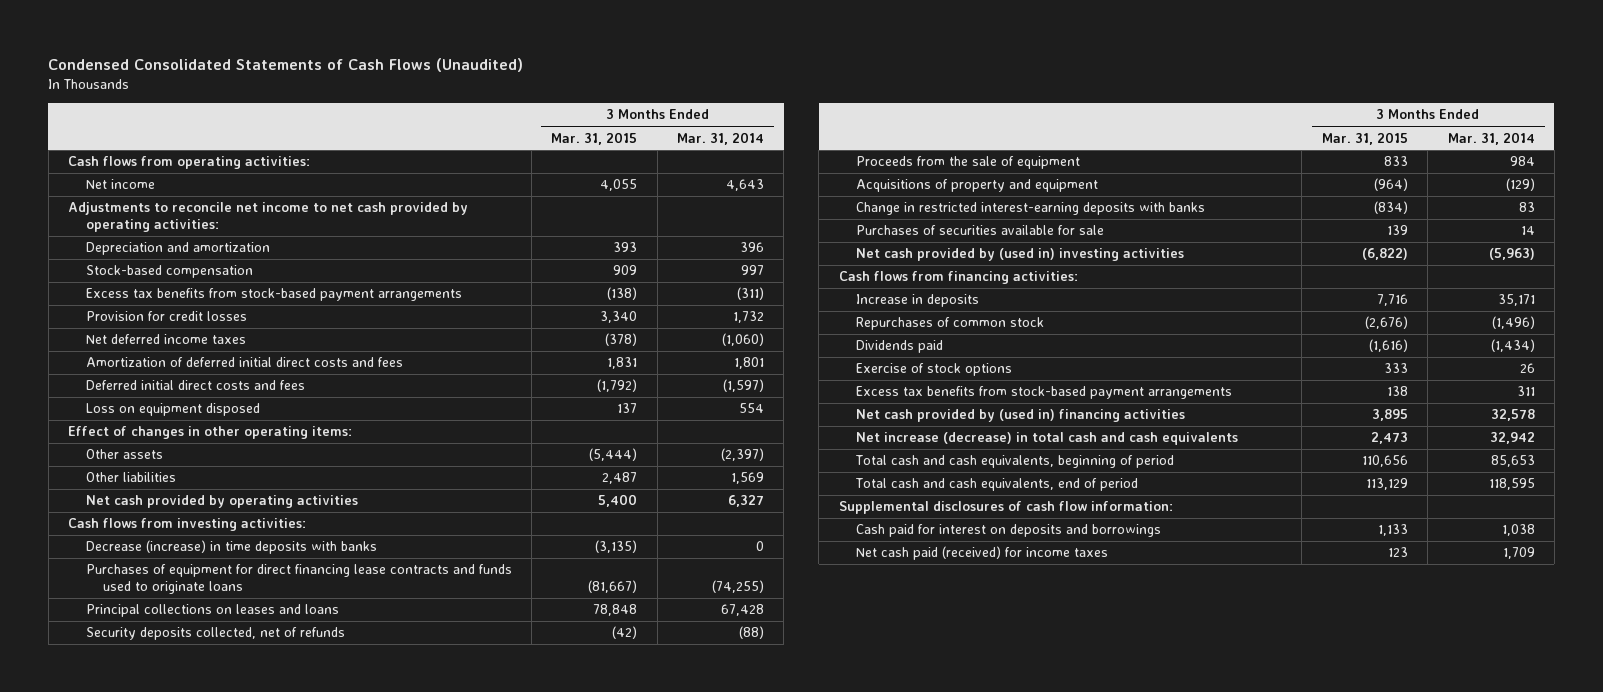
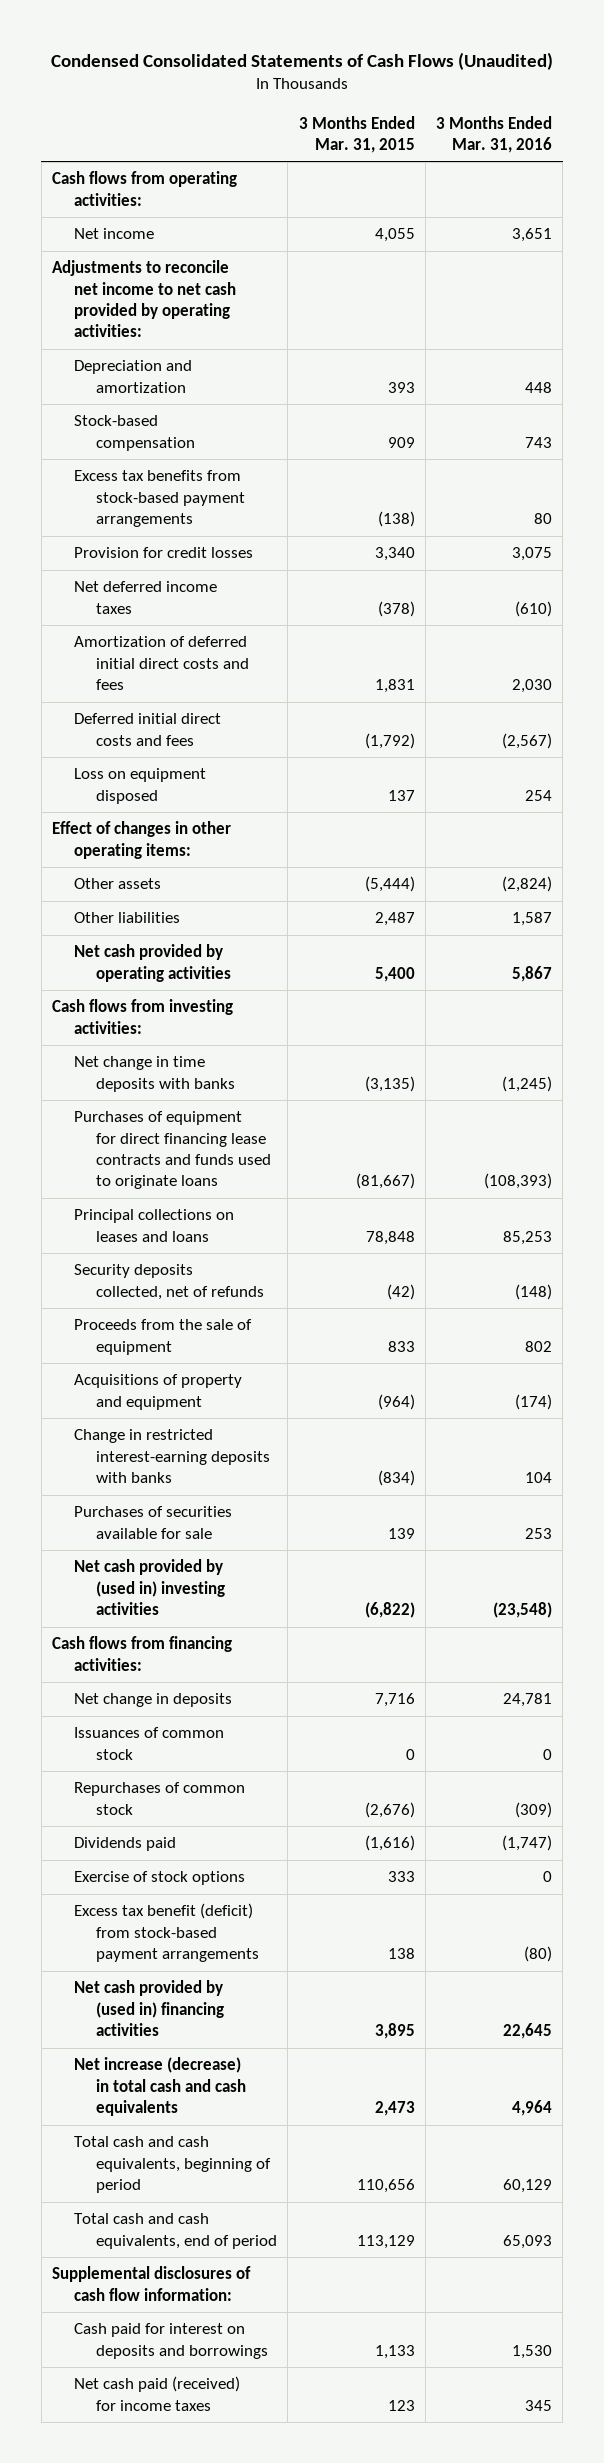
[677,131,765,145] Mar. 31, 2014 -> none
none -> [436,115,553,153] 3 Months Ended Mar. 31, 2016
[85,540,377,555] Decrease (increase) in time deposits with banks -> [73,1056,236,1092] Net change in time deposits with banks
[856,294,980,308] Increase in deposits -> [73,1693,232,1708] Net change in deposits
none -> [73,1727,224,1760] Issuances of common stock
[856,386,1233,400] Excess tax benefits from stock-based payment arrangements -> [73,1903,260,1963] Excess tax benefit (deficit) from stock-based payment arrangements

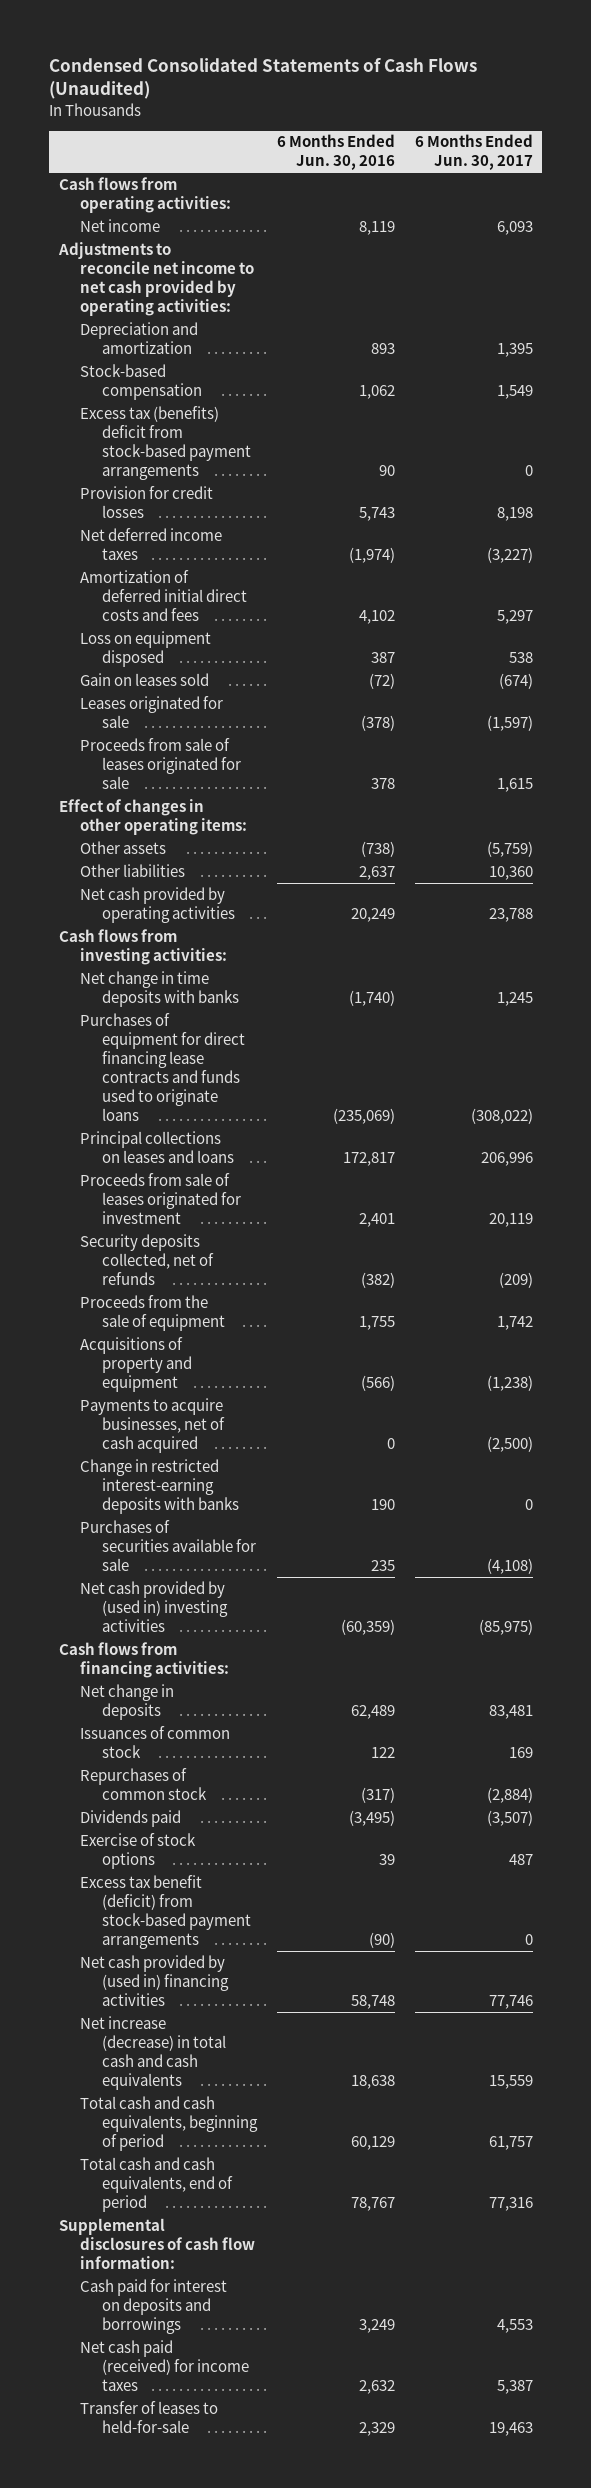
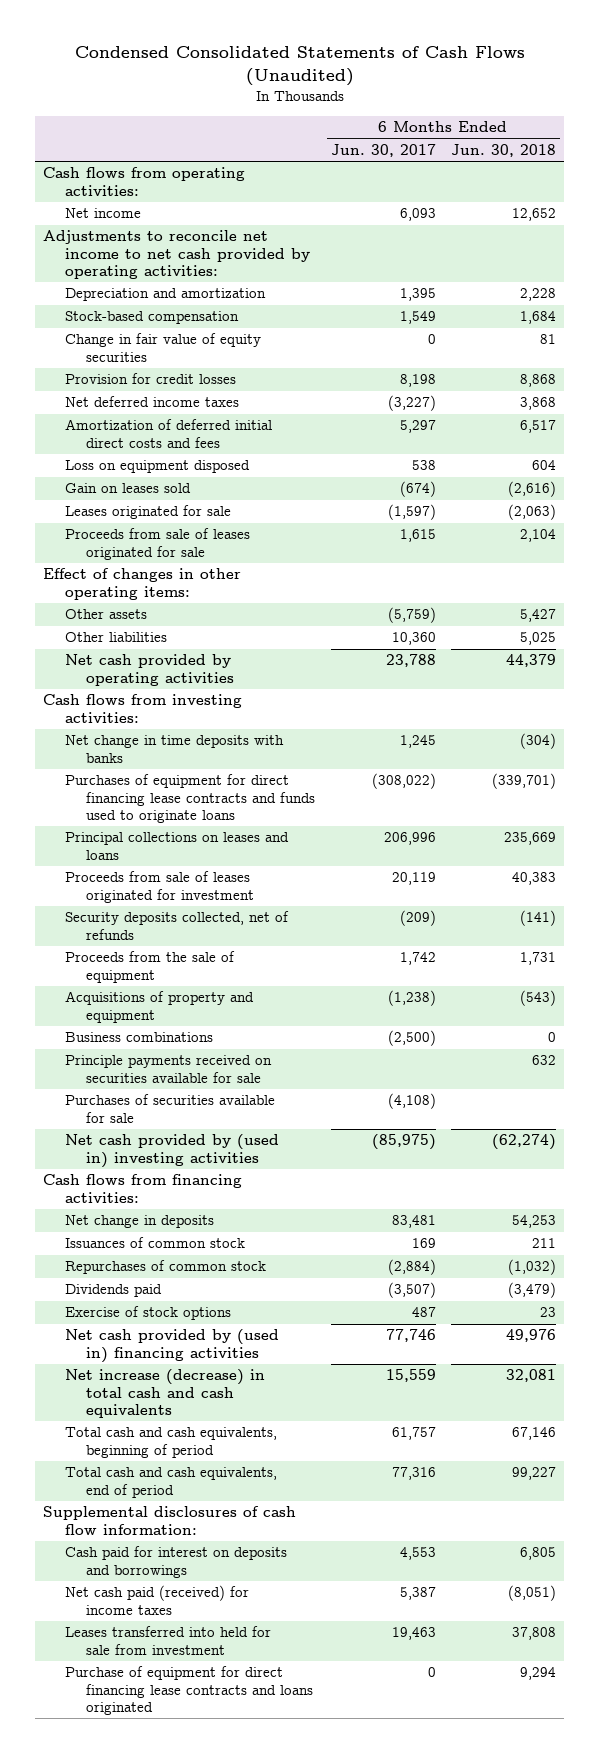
[276,134,395,171] 6 Months Ended Jun. 30, 2016 -> none
none -> [451,144,557,158] Jun. 30, 2018
[80,405,251,480] Excess tax (benefits) deficit from stock-based payment arrangements -> none
none -> [64,333,261,362] Change in fair value of equity securities
[80,1458,239,1514] Change in restricted interest-earning deposits with banks -> none
[80,1397,225,1453] Payments to acquire businesses, net of cash acquired -> [64,1032,213,1043] Business combinations
none -> [64,1055,272,1083] Principle payments received on securities available for sale
[80,1874,251,1949] Excess tax benefit (deficit) from stock-based payment arrangements -> none
[80,2400,219,2433] Transfer of leases to held-for-sale -> [64,1626,271,1655] Leases transferred into held for sale from investment
none -> [64,1666,314,1715] Purchase of equipment for direct financing lease contracts and loans originated

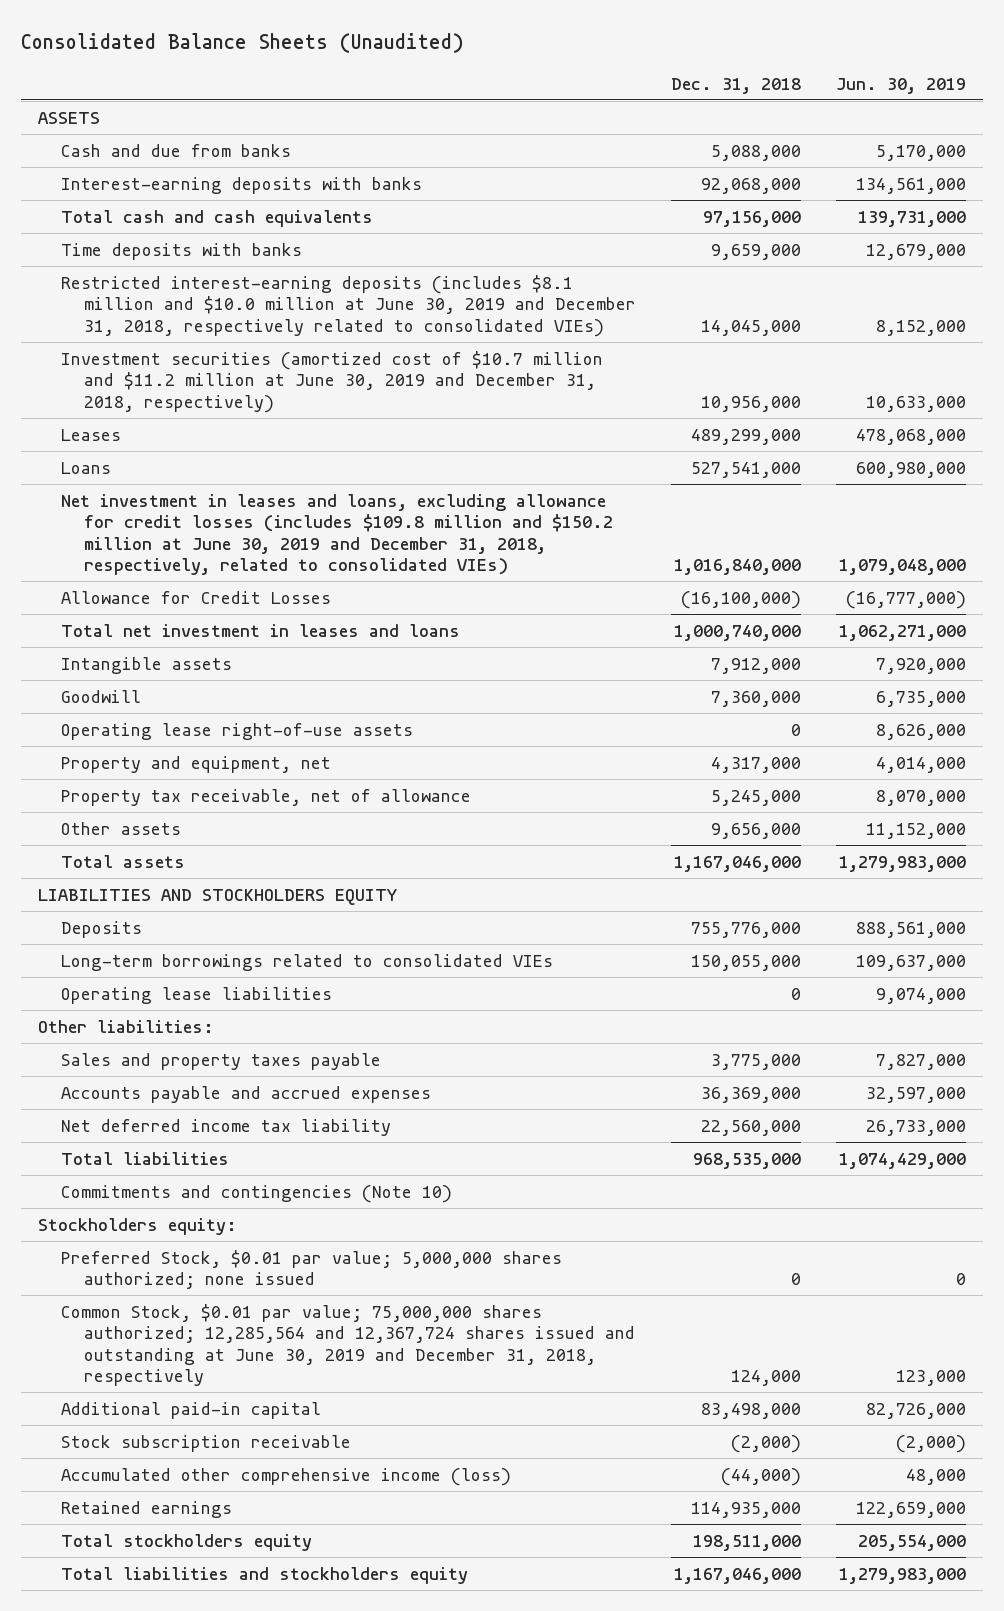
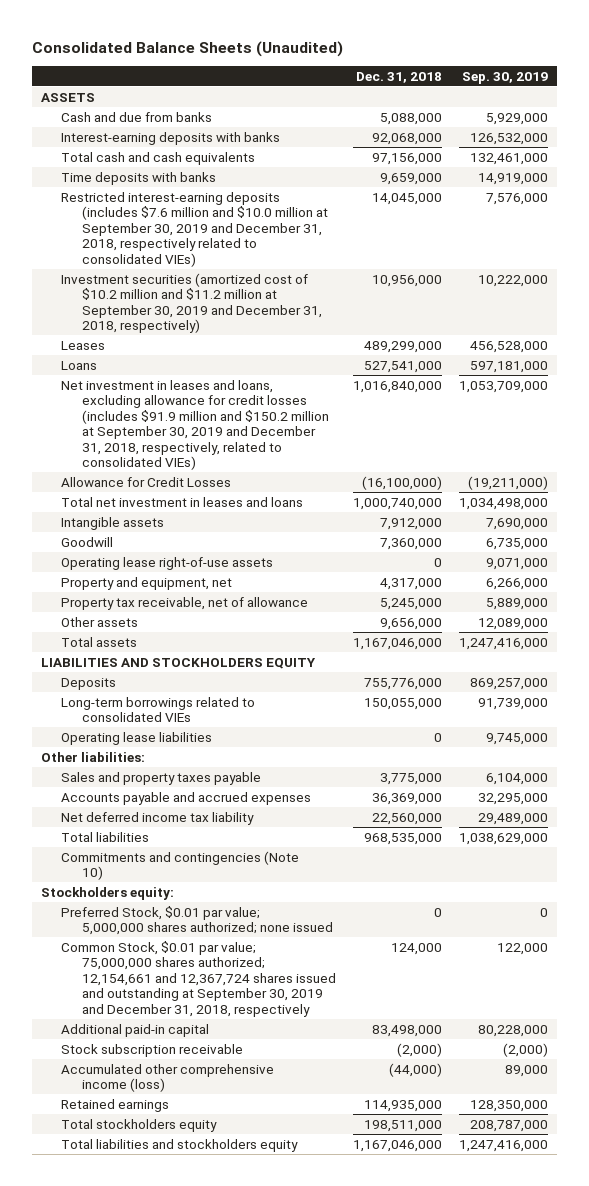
[835,77,966,94] Jun. 30, 2019 -> none
none -> [462,71,549,84] Sep. 30, 2019
[61,274,637,337] Restricted interest-earning deposits (includes $8.1 million and $10.0 million at June 30, 2019 and December 31, 2018, respectively related to consolidated VIEs) -> [61,191,328,267] Restricted interest-earning deposits (includes $7.6 million and $10.0 million at September 30, 2019 and December 31, 2018, respectively related to consolidated VIEs)
[61,350,604,413] Investment securities (amortized cost of $10.7 million and $11.2 million at June 30, 2019 and December 31, 2018, respectively) -> [61,272,322,334] Investment securities (amortized cost of $10.2 million and $11.2 million at September 30, 2019 and December 31, 2018, respectively)
[61,493,614,575] Net investment in leases and loans, excluding allowance for credit losses (includes $109.8 million and $150.2 million at June 30, 2019 and December 31, 2018, respectively, related to consolidated VIEs) -> [61,379,329,471] Net investment in leases and loans, excluding allowance for credit losses (includes $91.9 million and $150.2 million at September 30, 2019 and December 31, 2018, respectively, related to consolidated VIEs)
[61,1303,636,1386] Common Stock, $0.01 par value; 75,000,000 shares authorized; 12,285,564 and 12,367,724 shares issued and outstanding at June 30, 2019 and December 31, 2018, respectively -> [61,940,336,1017] Common Stock, $0.01 par value; 75,000,000 shares authorized; 12,154,661 and 12,367,724 shares issued and outstanding at September 30, 2019 and December 31, 2018, respectively

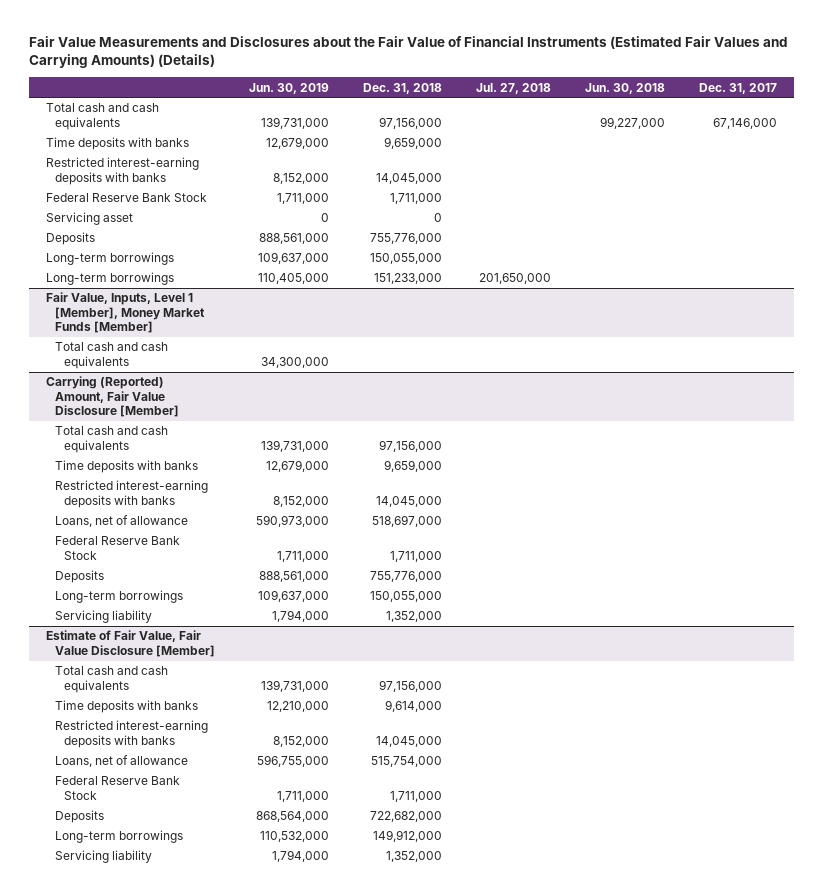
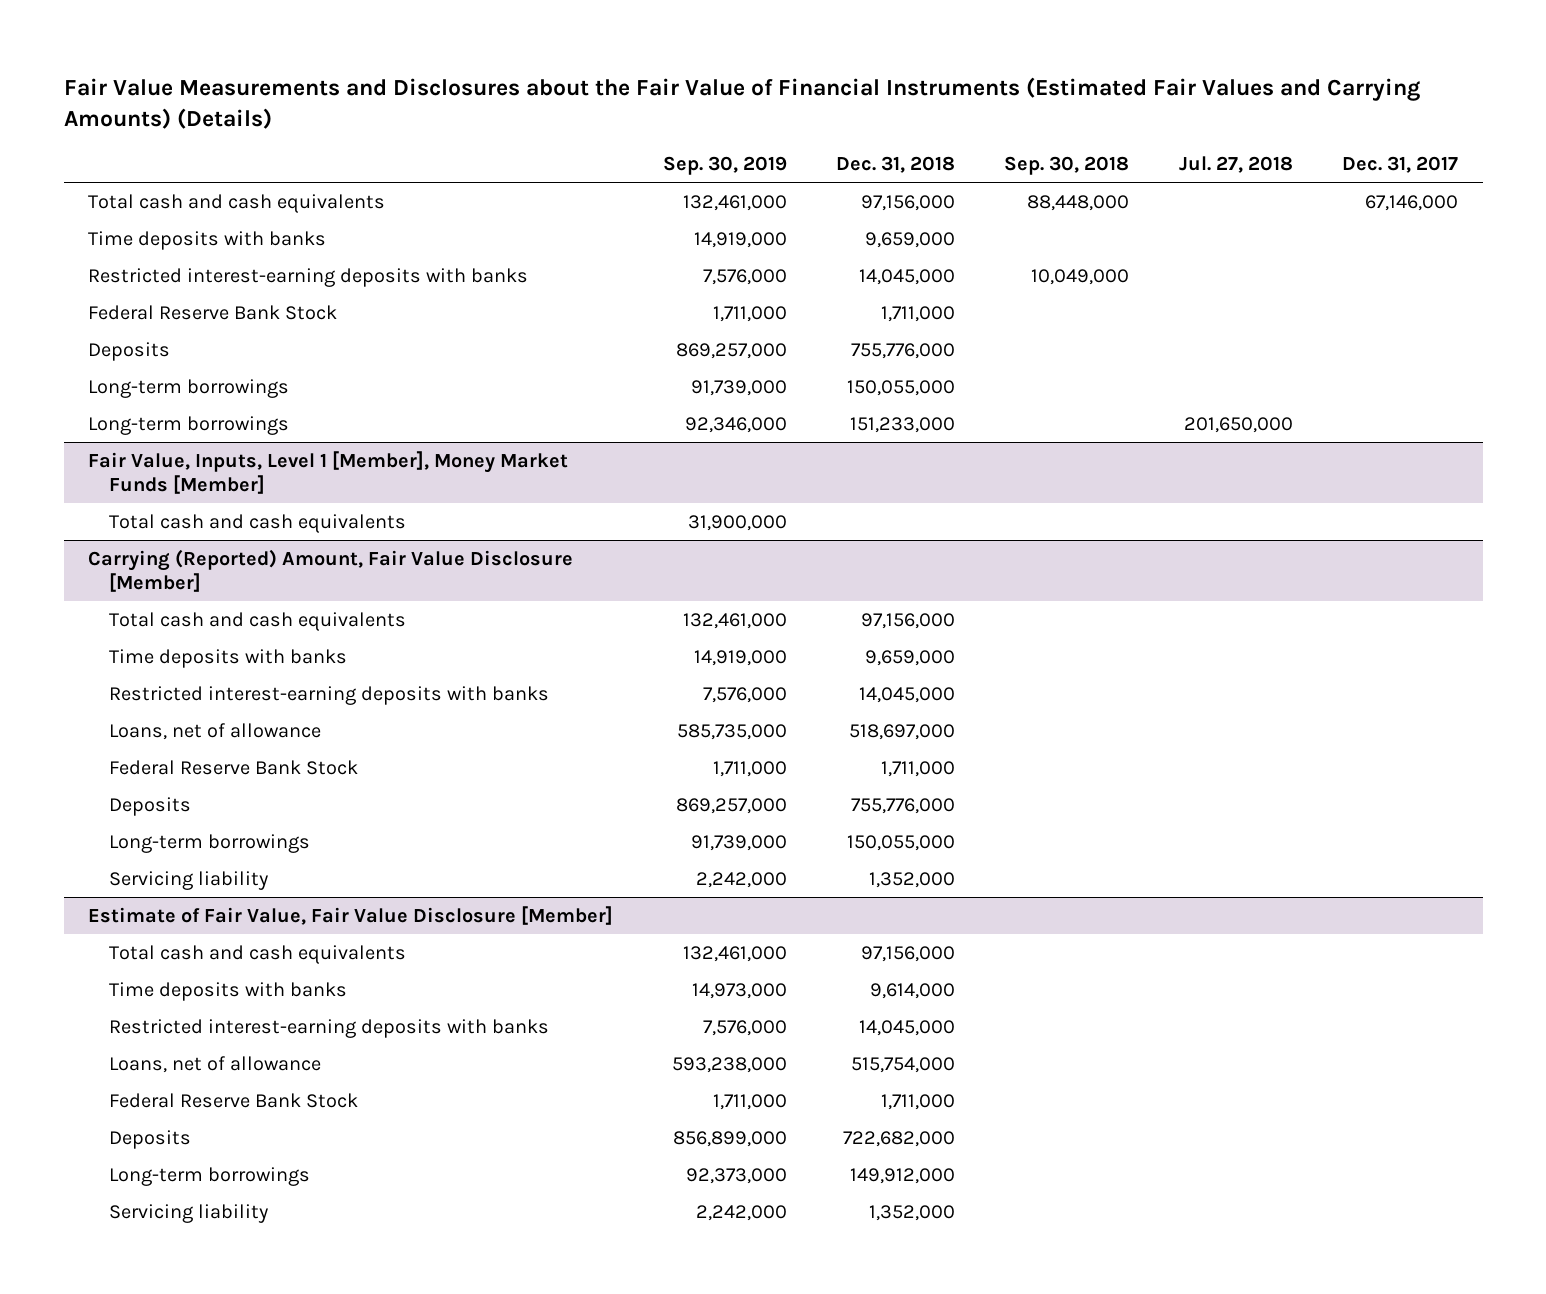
[248,82,329,94] Jun. 30, 2019 -> none
[585,82,666,94] Jun. 30, 2018 -> none
none -> [662,156,787,176] Sep. 30, 2019
none -> [1004,156,1130,176] Sep. 30, 2018
[45,212,133,226] Servicing asset -> none

